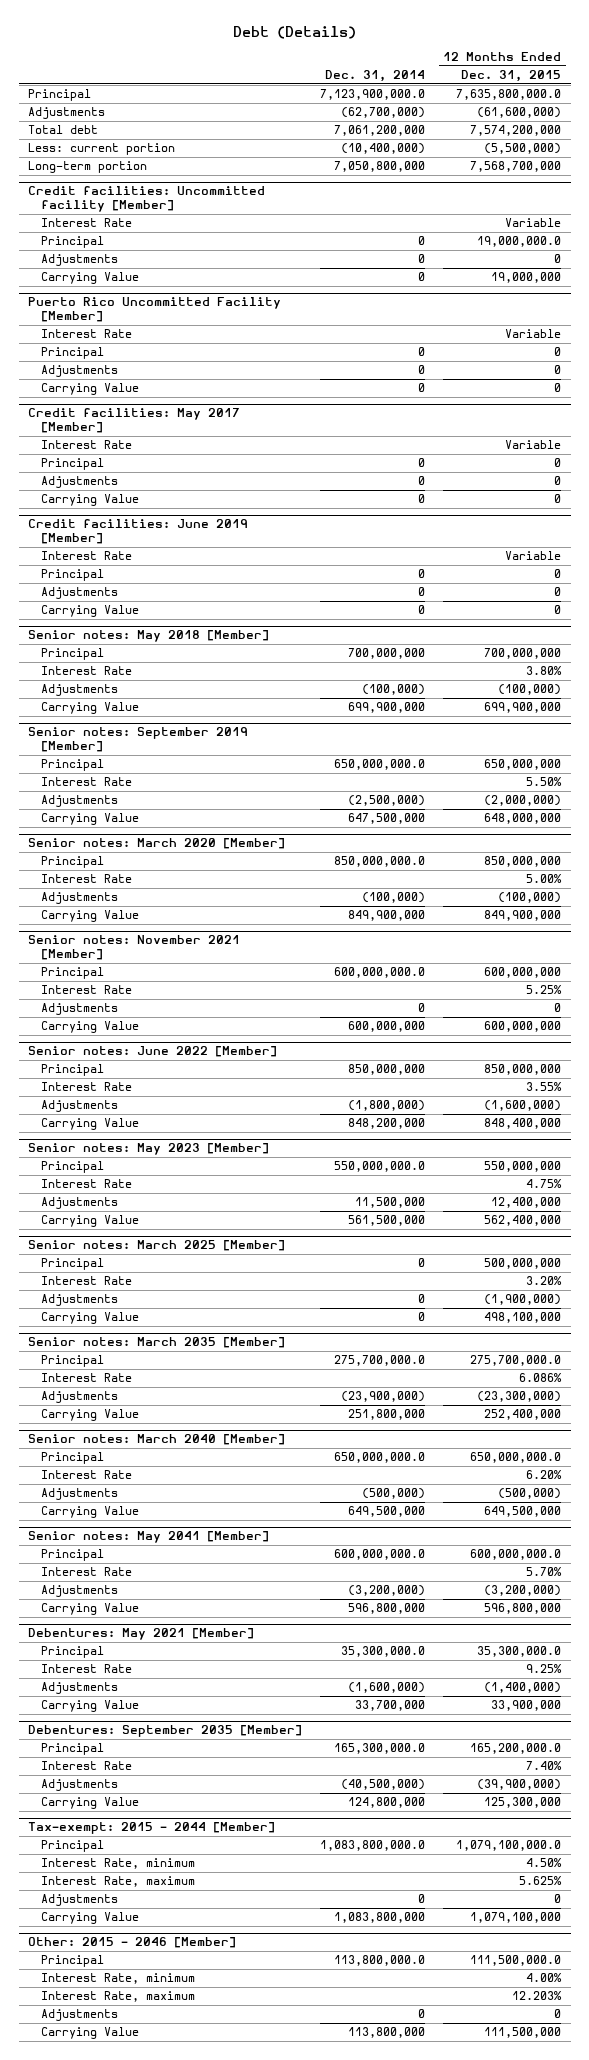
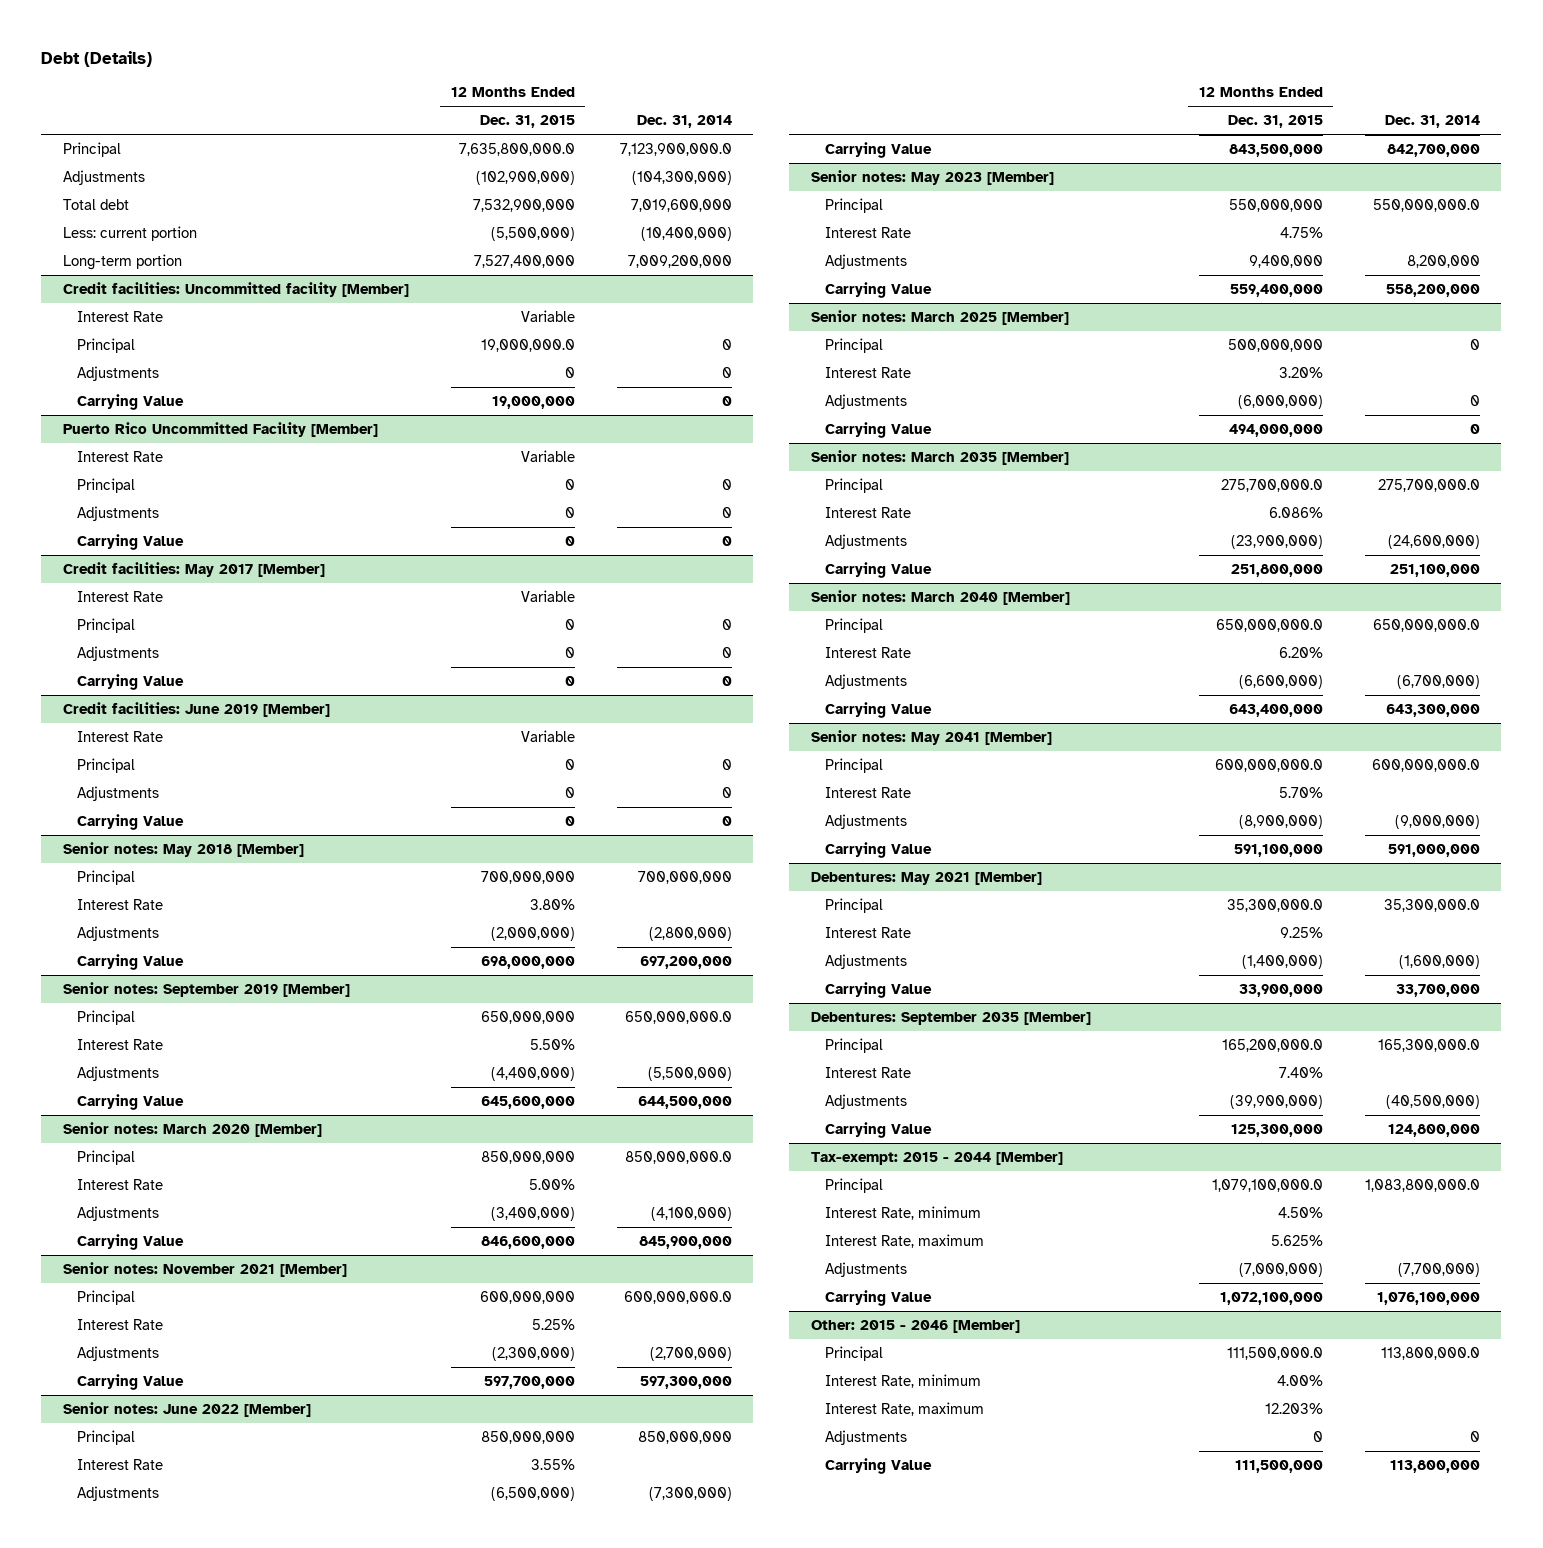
[341,107,426,119] (62,700,000) -> [632,170,733,185] (104,300,000)
[477,107,562,119] (61,600,000) -> [475,170,575,185] (102,900,000)
[334,125,426,137] 7,061,200,000 -> [631,198,733,212] 7,019,600,000
[470,125,562,137] 7,574,200,000 -> [472,198,575,212] 7,532,900,000
[334,161,426,173] 7,050,800,000 -> [628,254,733,268] 7,009,200,000
[470,161,562,173] 7,568,700,000 -> [473,254,575,268] 7,527,400,000
[362,684,426,696] (100,000) -> [649,926,733,941] (2,800,000)
[498,684,562,696] (100,000) -> [490,926,575,941] (2,000,000)
[348,702,426,714] 699,900,000 -> [640,955,733,969] 697,200,000
[484,702,562,714] 699,900,000 -> [480,955,575,969] 698,000,000
[348,795,426,807] (2,500,000) -> [648,1066,733,1081] (5,500,000)
[484,795,562,807] (2,000,000) -> [490,1066,575,1081] (4,400,000)
[348,813,426,825] 647,500,000 -> [638,1095,733,1109] 644,500,000
[484,813,562,825] 648,000,000 -> [480,1095,575,1109] 645,600,000
[362,892,426,904] (100,000) -> [651,1206,733,1221] (4,100,000)
[498,892,562,904] (100,000) -> [490,1206,575,1221] (3,400,000)
[348,910,426,922] 849,900,000 -> [639,1235,733,1249] 845,900,000
[484,910,562,922] 849,900,000 -> [480,1235,575,1249] 846,600,000
[418,1003,426,1013] 0 -> [650,1346,733,1361] (2,700,000)
[554,1003,562,1013] 0 -> [491,1346,575,1361] (2,300,000)
[348,1021,426,1033] 600,000,000 -> [640,1375,733,1389] 597,300,000
[484,1021,562,1033] 600,000,000 -> [483,1375,575,1389] 597,700,000
[348,1100,426,1112] (1,800,000) -> [649,1486,733,1501] (7,300,000)
[484,1100,562,1112] (1,600,000) -> [490,1486,575,1501] (6,500,000)
[348,1118,426,1130] 848,200,000 -> [1387,143,1481,157] 842,700,000
[484,1118,562,1130] 848,400,000 -> [1228,143,1323,157] 843,500,000
[355,1197,426,1209] 11,500,000 -> [1407,254,1481,268] 8,200,000
[491,1197,562,1209] 12,400,000 -> [1248,254,1323,268] 9,400,000
[348,1215,426,1227] 561,500,000 -> [1386,283,1481,297] 558,200,000
[484,1215,562,1227] 562,400,000 -> [1229,283,1323,297] 559,400,000
[484,1294,562,1306] (1,900,000) -> [1237,394,1323,409] (6,000,000)
[484,1312,562,1324] 498,100,000 -> [1228,423,1323,437] 494,000,000
[341,1391,426,1403] (23,900,000) -> [1388,534,1481,549] (24,600,000)
[477,1391,562,1403] (23,300,000) -> [1230,534,1323,549] (23,900,000)
[348,1409,426,1421] 251,800,000 -> [1390,563,1481,577] 251,100,000
[484,1409,562,1421] 252,400,000 -> [1230,563,1323,577] 251,800,000
[362,1488,426,1500] (500,000) -> [1397,674,1481,689] (6,700,000)
[498,1488,562,1500] (500,000) -> [1238,674,1323,689] (6,600,000)
[348,1506,426,1518] 649,500,000 -> [1386,703,1481,717] 643,300,000
[484,1506,562,1518] 649,500,000 -> [1228,703,1323,717] 643,400,000
[348,1585,426,1597] (3,200,000) -> [1395,814,1481,829] (9,000,000)
[484,1585,562,1597] (3,200,000) -> [1238,814,1323,829] (8,900,000)
[348,1603,426,1615] 596,800,000 -> [1388,843,1481,857] 591,000,000
[484,1603,562,1615] 596,800,000 -> [1233,843,1323,857] 591,100,000
[418,1894,426,1904] 0 -> [1398,1262,1481,1277] (7,700,000)
[554,1894,562,1904] 0 -> [1238,1262,1323,1277] (7,000,000)
[334,1912,426,1924] 1,083,800,000 -> [1377,1291,1481,1305] 1,076,100,000
[470,1912,562,1924] 1,079,100,000 -> [1219,1291,1323,1305] 1,072,100,000

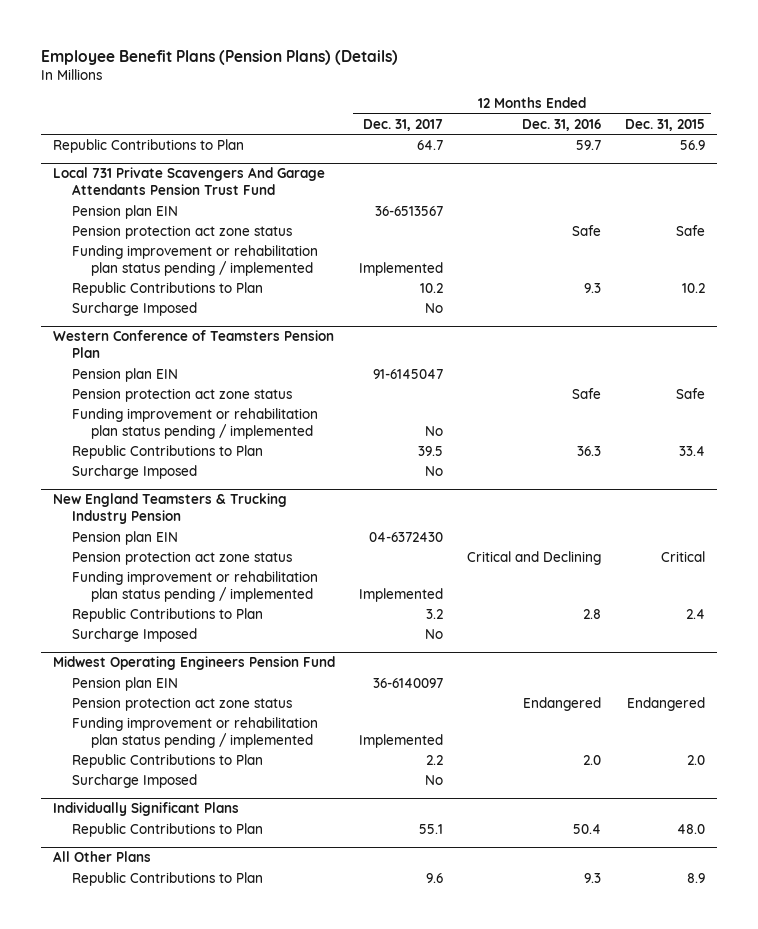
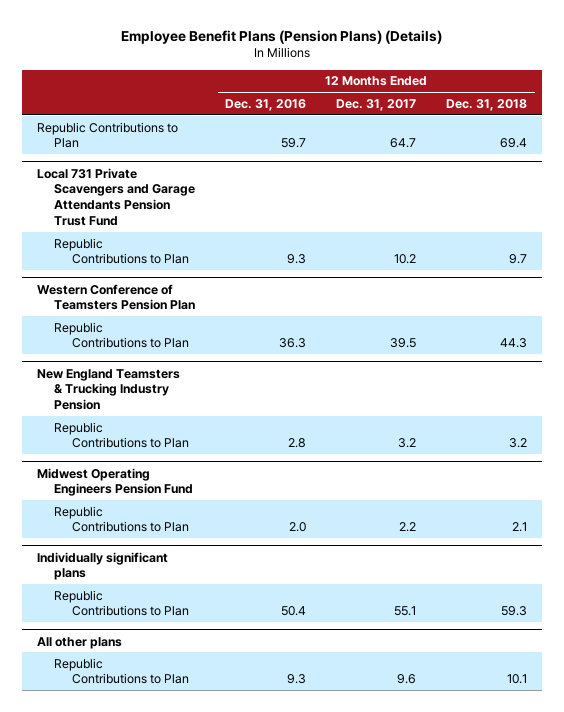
[624,118,705,131] Dec. 31, 2015 -> none
none -> [446,98,528,111] Dec. 31, 2018
[72,204,179,219] Pension plan EIN -> none
[72,224,293,239] Pension protection act zone status -> none
[72,244,319,276] Funding improvement or rehabilitation plan status pending / implemented -> none
[53,167,326,196] Local 731 Private Scavengers And Garage Attendants Pension Trust Fund -> [36,167,196,227] Local 731 Private Scavengers and Garage Attendants Pension Trust Fund
[72,301,198,316] Surcharge Imposed -> none
[72,367,179,382] Pension plan EIN -> none
[72,387,293,402] Pension protection act zone status -> none
[72,407,319,439] Funding improvement or rehabilitation plan status pending / implemented -> none
[72,464,198,479] Surcharge Imposed -> none
[72,530,179,545] Pension plan EIN -> none
[72,550,293,565] Pension protection act zone status -> none
[72,570,319,602] Funding improvement or rehabilitation plan status pending / implemented -> none
[72,627,198,642] Surcharge Imposed -> none
[72,676,179,691] Pension plan EIN -> none
[72,696,293,711] Pension protection act zone status -> none
[72,716,319,748] Funding improvement or rehabilitation plan status pending / implemented -> none
[72,773,198,788] Surcharge Imposed -> none
[53,802,240,817] Individually Significant Plans -> [36,551,168,581] Individually significant plans
[53,851,152,863] All Other Plans -> [36,636,122,649] All other plans

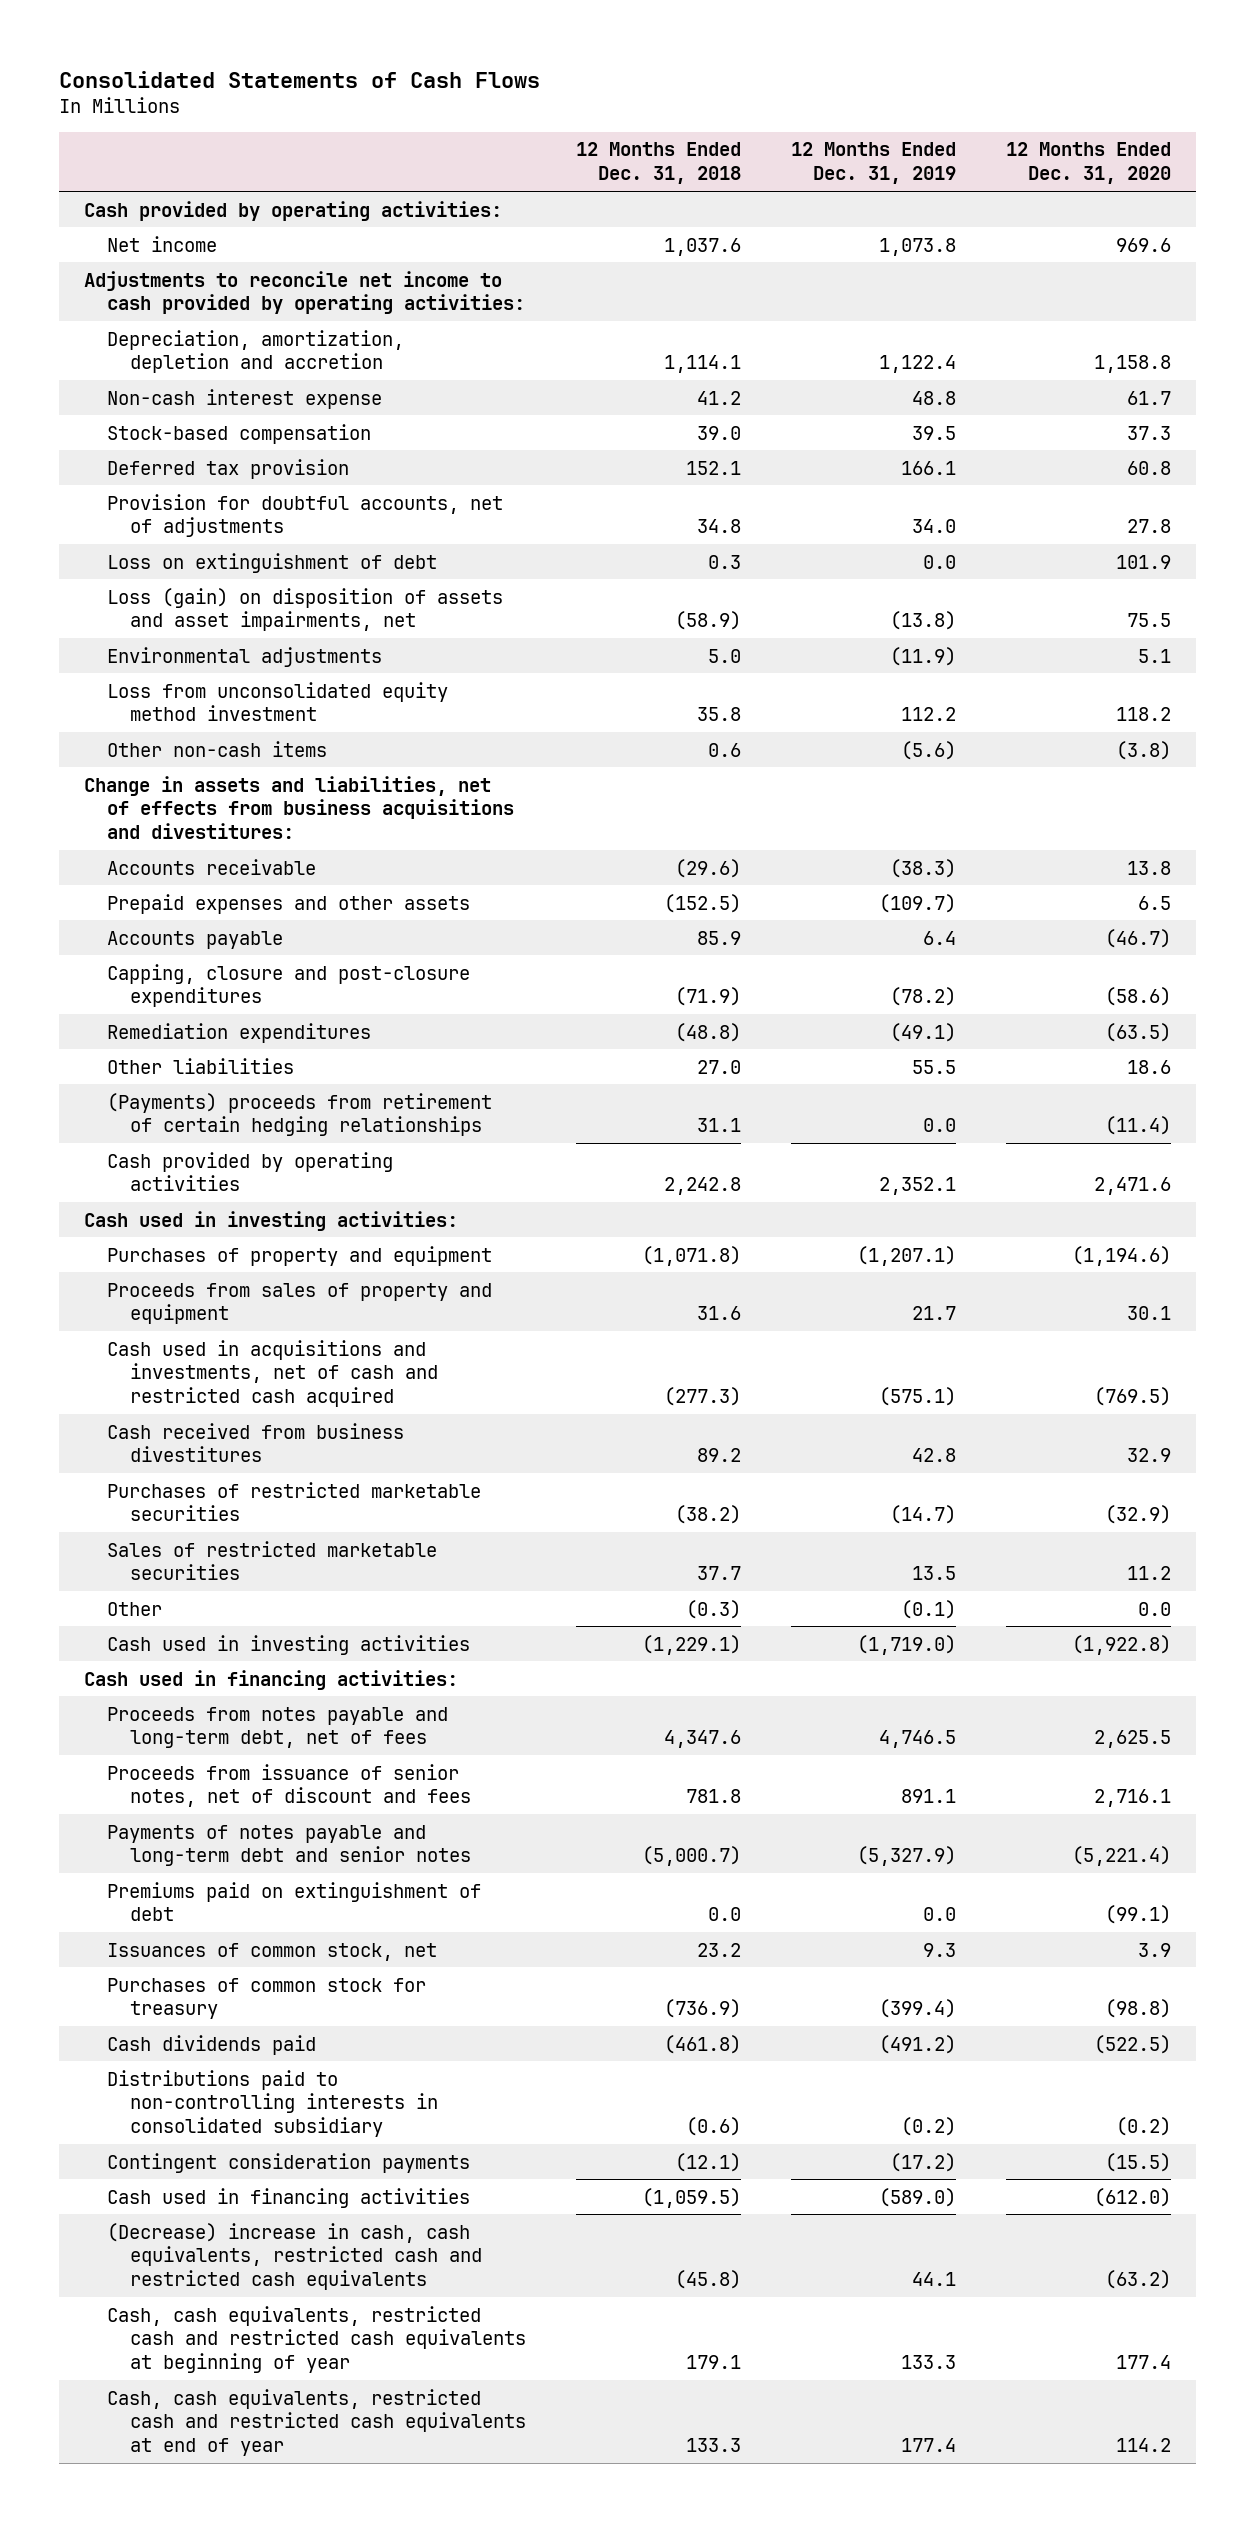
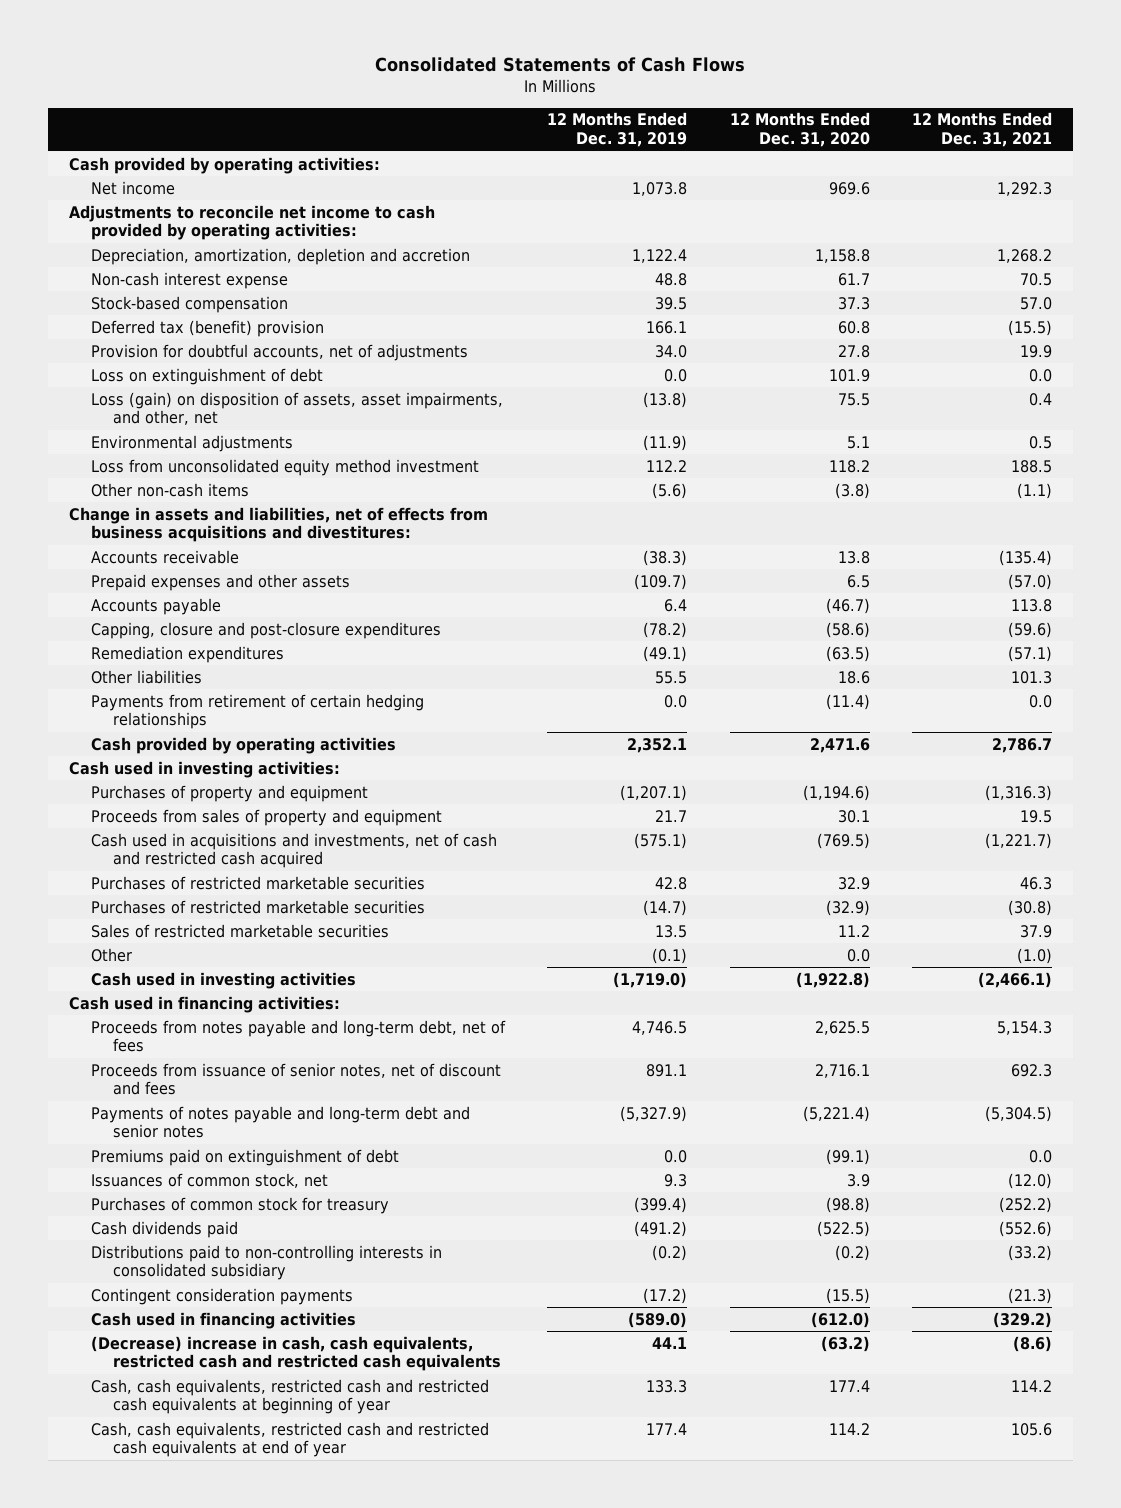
[576,142,742,185] 12 Months Ended Dec. 31, 2018 -> none
none -> [911,112,1052,148] 12 Months Ended Dec. 31, 2021
[107,458,350,479] Deferred tax provision -> [90,319,324,337] Deferred tax (benefit) provision
[107,587,504,632] Loss (gain) on disposition of assets and asset impairments, net -> [90,391,503,426] Loss (gain) on disposition of assets, asset impairments, and other, net
[107,1092,493,1137] (Payments) proceeds from retirement of certain hedging relationships -> [90,693,424,730] Payments from retirement of certain hedging relationships
[107,1422,405,1463] Cash received from business divestitures -> [90,875,425,890] Purchases of restricted marketable securities

